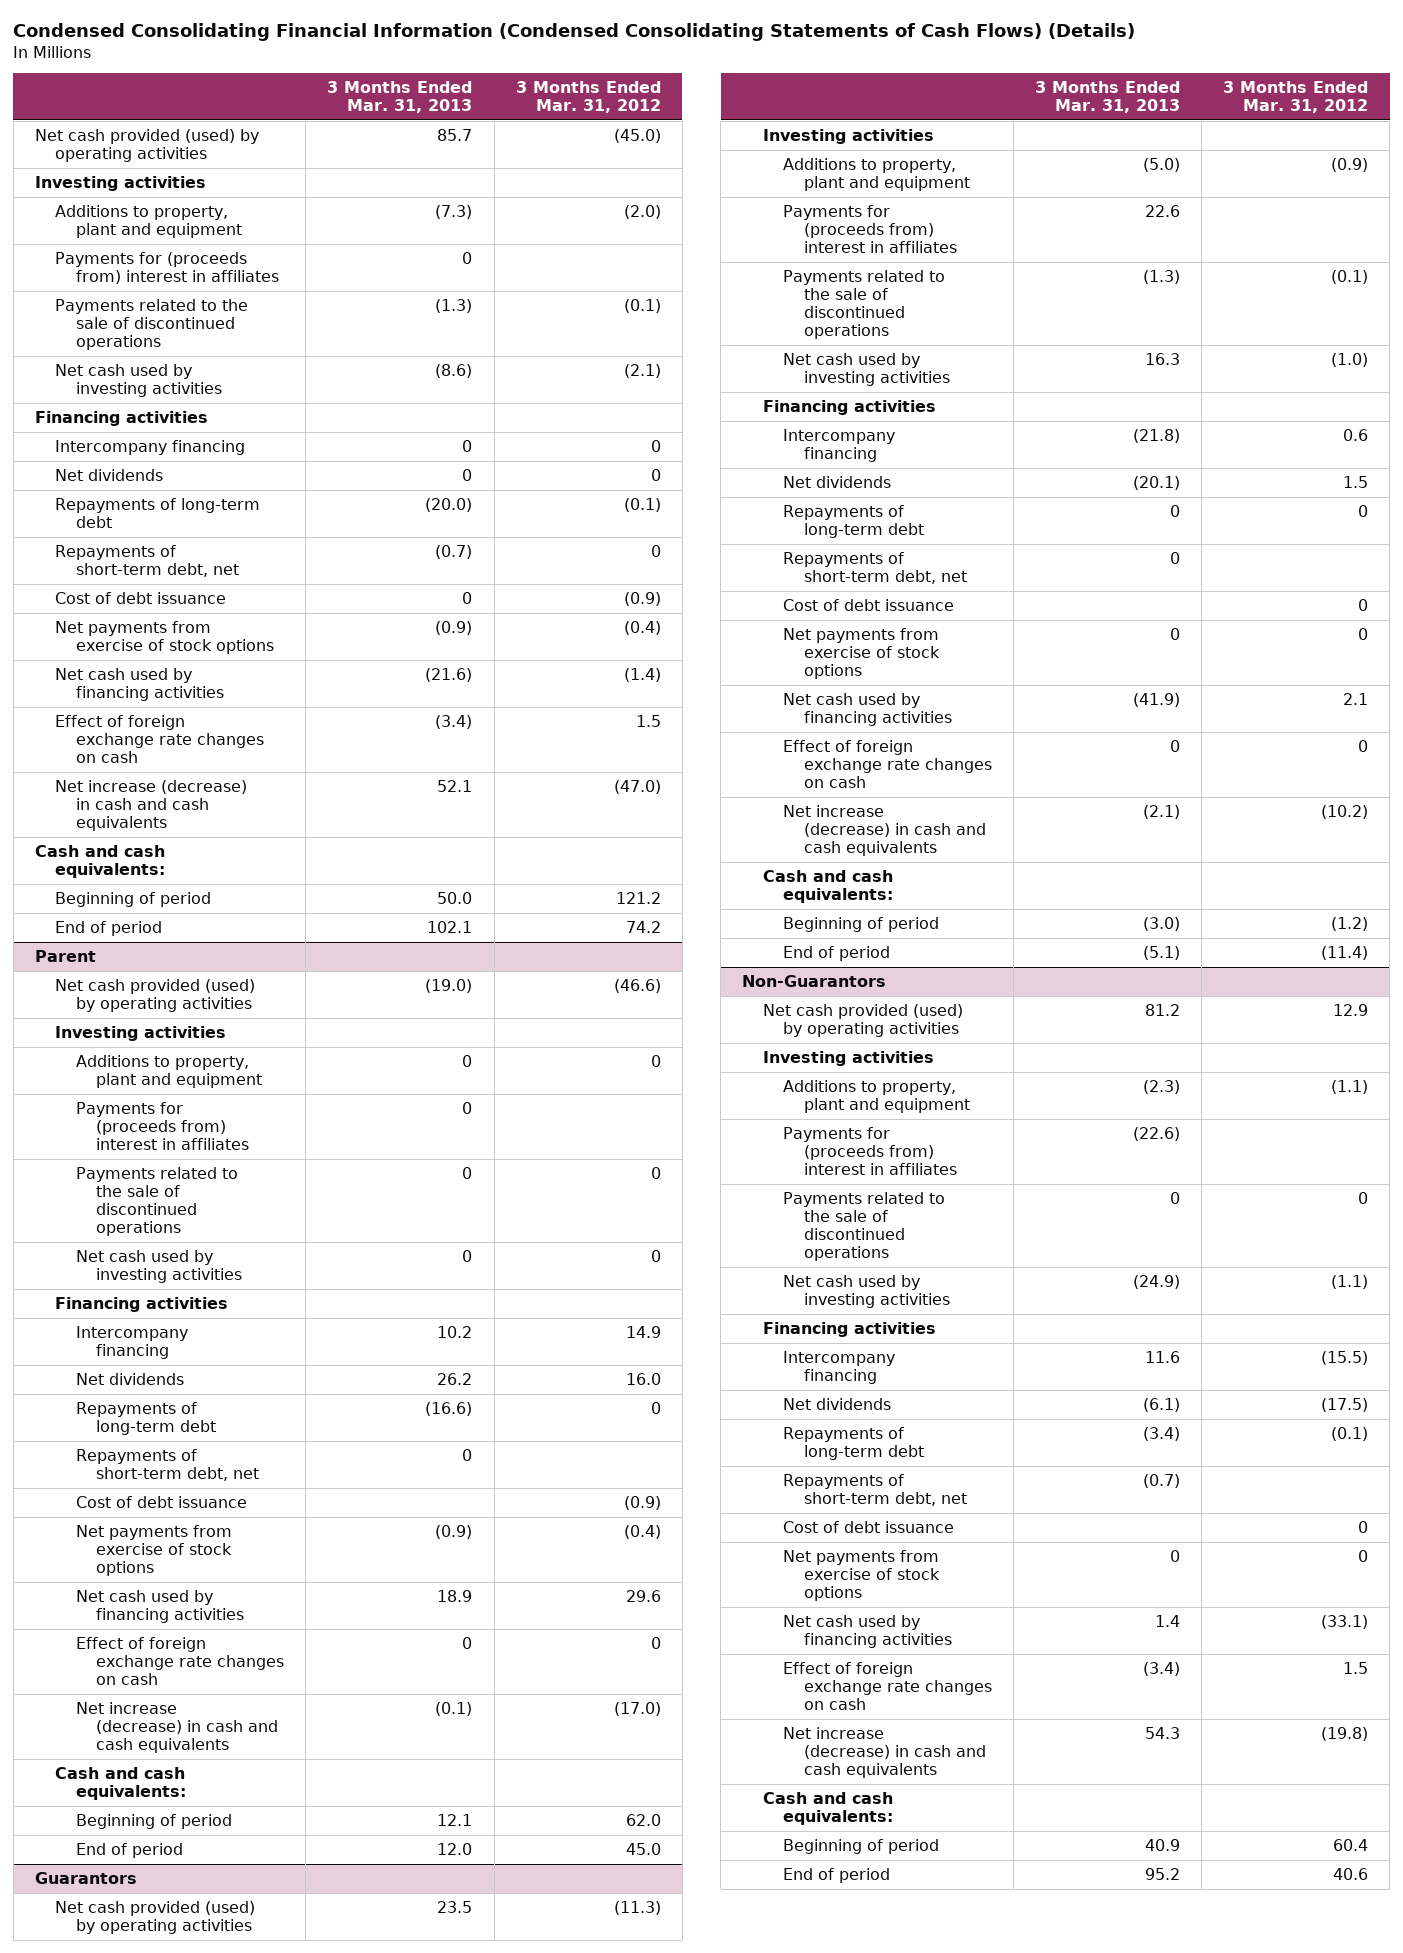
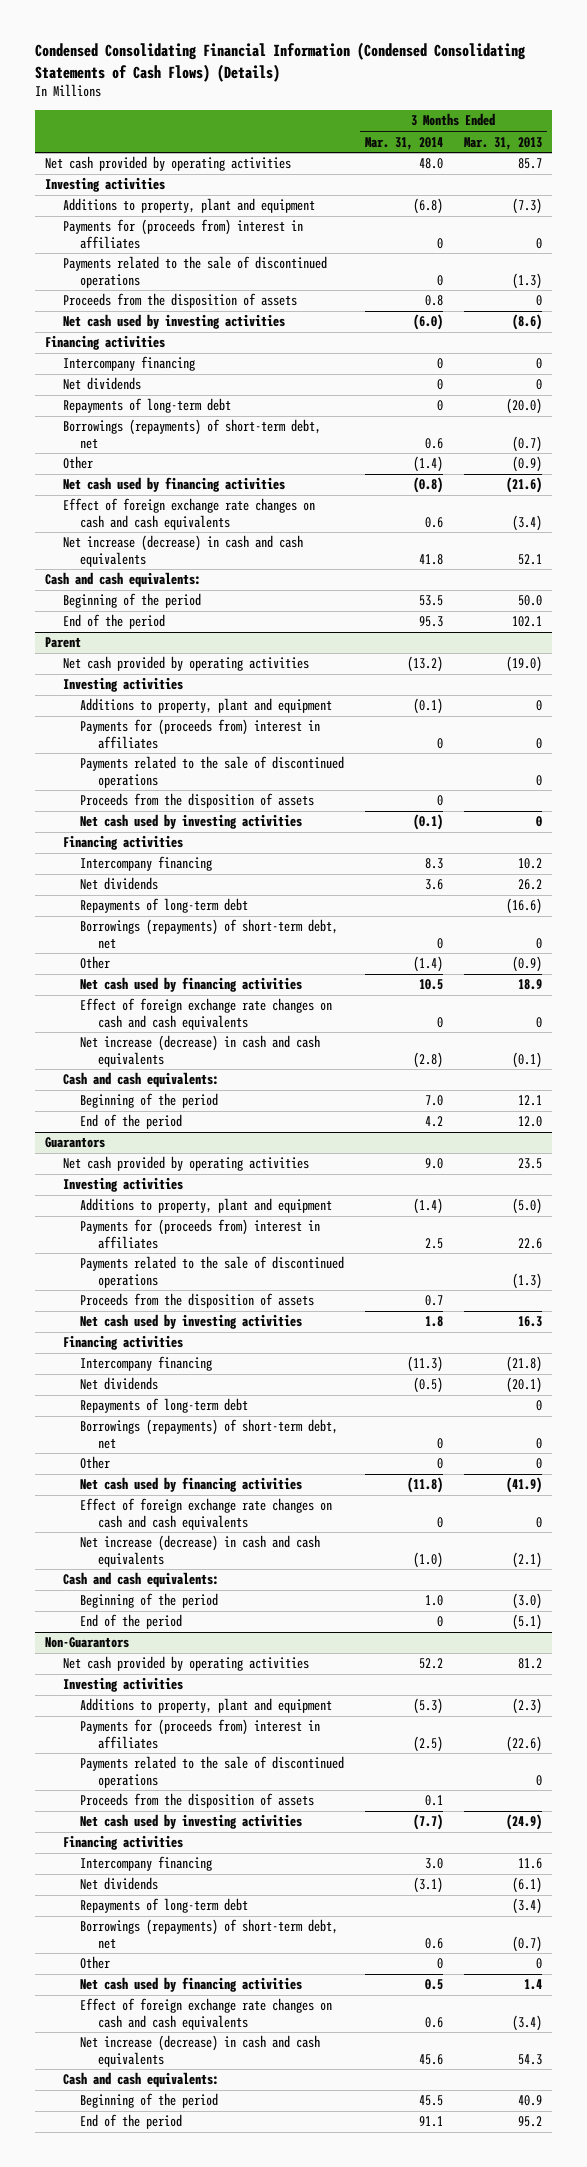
[515,81,661,114] 3 Months Ended Mar. 31, 2012 -> none
none -> [365,136,444,150] Mar. 31, 2014
[34,128,259,162] Net cash provided (used) by operating activities -> [44,156,291,172] Net cash provided by operating activities
none -> [62,293,297,309] Proceeds from the disposition of assets
[55,591,227,604] Cost of debt issuance -> none
[55,620,274,654] Net payments from exercise of stock options -> none
[55,544,239,577] Repayments of short-term debt, net -> [62,419,321,449] Borrowings (repayments) of short-term debt, net
none -> [62,456,93,470] Other
[55,714,264,763] Effect of foreign exchange rate changes on cash -> [62,498,315,530] Effect of foreign exchange rate changes on cash and cash equivalents
[55,891,212,907] Beginning of period -> [62,593,201,609] Beginning of the period
[55,920,163,936] End of period -> [62,614,165,630] End of the period
[55,978,256,1012] Net cash provided (used) by operating activities -> [62,656,309,672] Net cash provided by operating activities
none -> [80,793,315,809] Proceeds from the disposition of assets
[75,1495,247,1508] Cost of debt issuance -> none
[75,1524,233,1576] Net payments from exercise of stock options -> none
[75,1448,260,1481] Repayments of short-term debt, net -> [80,919,339,949] Borrowings (repayments) of short-term debt, net
none -> [80,956,111,970] Other
[75,1636,285,1685] Effect of foreign exchange rate changes on cash -> [80,998,333,1030] Effect of foreign exchange rate changes on cash and cash equivalents
[75,1813,232,1829] Beginning of period -> [80,1093,219,1109] Beginning of the period
[75,1842,183,1858] End of period -> [80,1114,183,1130] End of the period
[55,1900,256,1934] Net cash provided (used) by operating activities -> [62,1156,309,1172] Net cash provided by operating activities
none -> [80,1293,315,1309] Proceeds from the disposition of assets
[783,598,955,611] Cost of debt issuance -> none
[783,627,940,679] Net payments from exercise of stock options -> none
[783,551,967,584] Repayments of short-term debt, net -> [80,1419,339,1449] Borrowings (repayments) of short-term debt, net
none -> [80,1456,111,1470] Other
[783,739,992,788] Effect of foreign exchange rate changes on cash -> [80,1498,333,1530] Effect of foreign exchange rate changes on cash and cash equivalents
[783,916,940,932] Beginning of period -> [80,1593,219,1609] Beginning of the period
[783,945,891,961] End of period -> [80,1614,183,1630] End of the period
[762,1003,963,1037] Net cash provided (used) by operating activities -> [62,1656,309,1672] Net cash provided by operating activities
none -> [80,1793,315,1809] Proceeds from the disposition of assets
[783,1520,955,1533] Cost of debt issuance -> none
[783,1549,940,1601] Net payments from exercise of stock options -> none
[783,1473,967,1506] Repayments of short-term debt, net -> [80,1919,339,1949] Borrowings (repayments) of short-term debt, net
none -> [80,1956,111,1970] Other
[783,1661,992,1710] Effect of foreign exchange rate changes on cash -> [80,1998,333,2030] Effect of foreign exchange rate changes on cash and cash equivalents
[783,1838,940,1854] Beginning of period -> [80,2093,219,2109] Beginning of the period
[783,1867,891,1883] End of period -> [80,2114,183,2130] End of the period

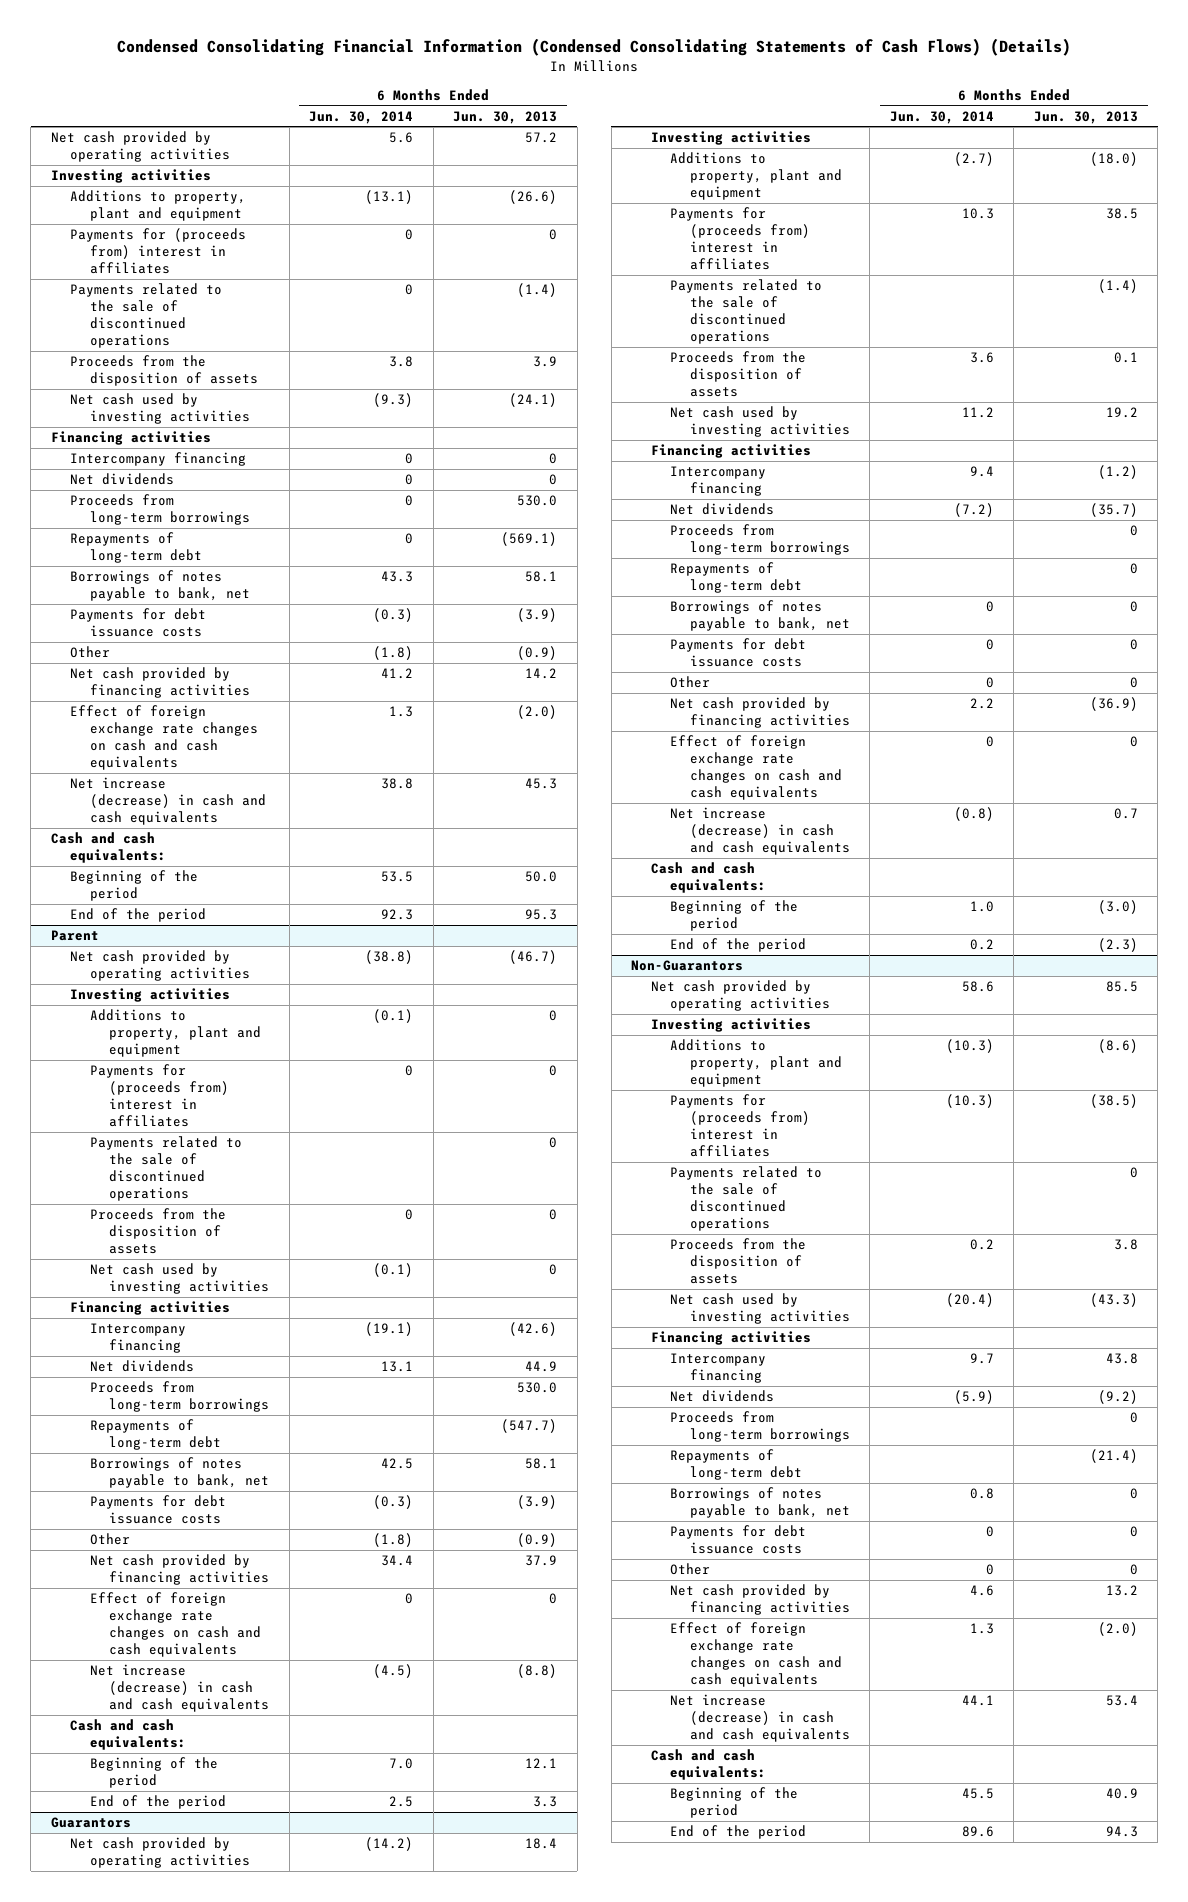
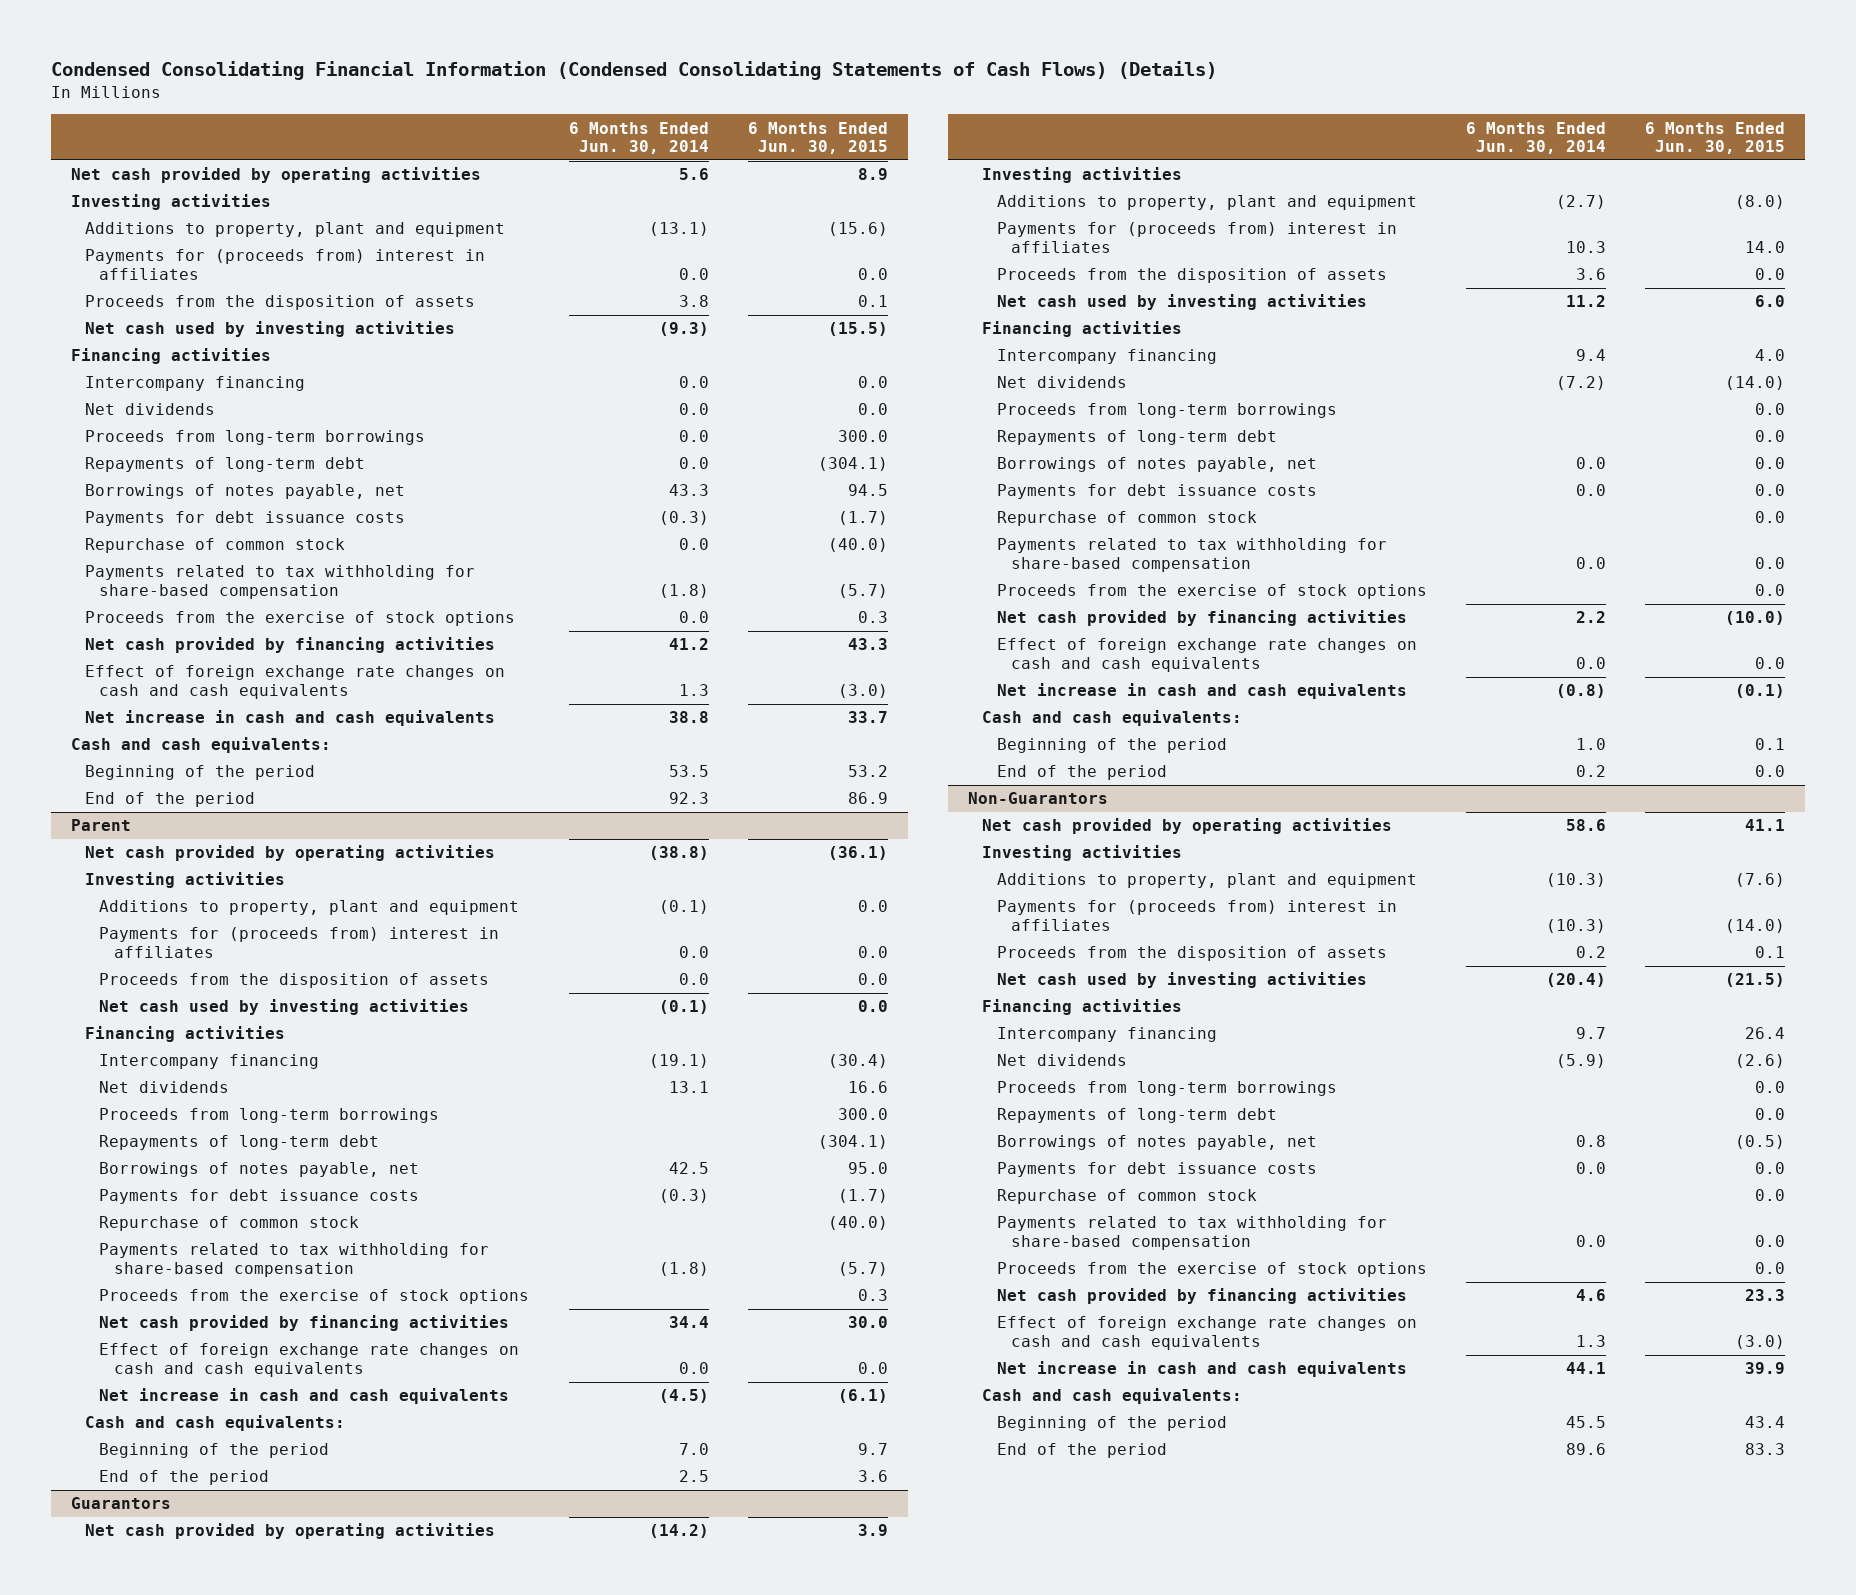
[453,110,558,124] Jun. 30, 2013 -> none
none -> [748,121,889,155] 6 Months Ended Jun. 30, 2015
[70,283,223,348] Payments related to the sale of discontinued operations -> none
[405,229,414,241] 0 -> [678,268,709,281] 0.0
[405,453,414,465] 0 -> [678,376,709,389] 0.0
[405,474,414,486] 0 -> [678,403,709,416] 0.0
[405,495,414,507] 0 -> [678,430,709,443] 0.0
[405,533,414,545] 0 -> [678,457,709,470] 0.0
[70,570,250,602] Borrowings of notes payable to bank, net -> [85,484,406,500] Borrowings of notes payable, net
[70,646,111,659] Other -> none
none -> [85,538,346,554] Repurchase of common stock
none -> [85,565,476,600] Payments related to tax withholding for share-based compensation
none -> [85,611,516,627] Proceeds from the exercise of stock options
[70,777,266,826] Net increase (decrease) in cash and cash equivalents -> [85,710,496,727] Net increase in cash and cash equivalents
[89,1136,242,1201] Payments related to the sale of discontinued operations -> none
[405,1065,414,1077] 0 -> [678,946,709,959] 0.0
[405,1209,414,1221] 0 -> [678,973,709,986] 0.0
[89,1457,270,1489] Borrowings of notes payable to bank, net -> [99,1162,420,1178] Borrowings of notes payable, net
[89,1533,130,1546] Other -> none
none -> [99,1216,360,1232] Repurchase of common stock
none -> [99,1243,490,1278] Payments related to tax withholding for share-based compensation
none -> [99,1289,530,1305] Proceeds from the exercise of stock options
[405,1593,414,1605] 0 -> [678,1362,709,1375] 0.0
[89,1664,270,1713] Net increase (decrease) in cash and cash equivalents -> [99,1388,510,1405] Net increase in cash and cash equivalents
[670,279,823,344] Payments related to the sale of discontinued operations -> none
[670,676,711,689] Other -> none
[670,600,850,632] Borrowings of notes payable to bank, net -> [996,457,1317,473] Borrowings of notes payable, net
[985,601,994,613] 0 -> [1575,457,1606,470] 0.0
[985,639,994,651] 0 -> [1575,484,1606,497] 0.0
none -> [996,511,1257,527] Repurchase of common stock
none -> [996,538,1387,573] Payments related to tax withholding for share-based compensation
none -> [996,584,1427,600] Proceeds from the exercise of stock options
[985,736,994,748] 0 -> [1575,657,1606,670] 0.0
[670,807,850,856] Net increase (decrease) in cash and cash equivalents -> [996,683,1407,700] Net increase in cash and cash equivalents
[670,1166,823,1231] Payments related to the sale of discontinued operations -> none
[670,1563,711,1576] Other -> none
[670,1487,850,1519] Borrowings of notes payable to bank, net -> [996,1135,1317,1151] Borrowings of notes payable, net
[985,1526,994,1538] 0 -> [1575,1162,1606,1175] 0.0
none -> [996,1189,1257,1205] Repurchase of common stock
none -> [996,1216,1387,1251] Payments related to tax withholding for share-based compensation
none -> [996,1262,1427,1278] Proceeds from the exercise of stock options
[670,1694,850,1743] Net increase (decrease) in cash and cash equivalents -> [996,1361,1407,1378] Net increase in cash and cash equivalents

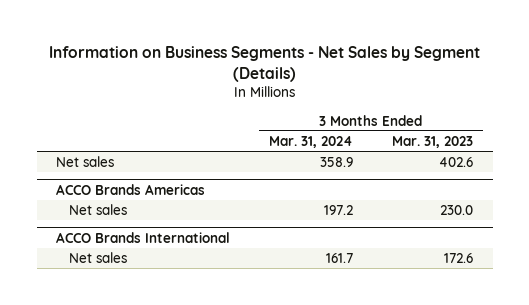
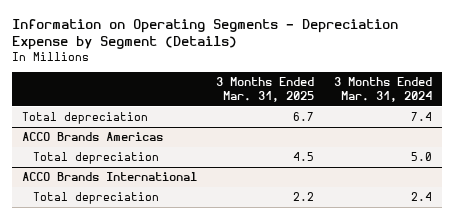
[48,45,480,82] Information on Business Segments - Net Sales by Segment (Details) -> [11,18,398,50] Information on Operating Segments - Depreciation Expense by Segment (Details)
[392,135,474,148] Mar. 31, 2023 -> none
none -> [216,76,315,102] 3 Months Ended Mar. 31, 2025
[56,155,115,167] Net sales -> none
none -> [21,111,148,124] Total depreciation
[68,203,127,215] Net sales -> none
none -> [33,151,160,164] Total depreciation
[68,251,127,263] Net sales -> none
none -> [33,191,160,204] Total depreciation

